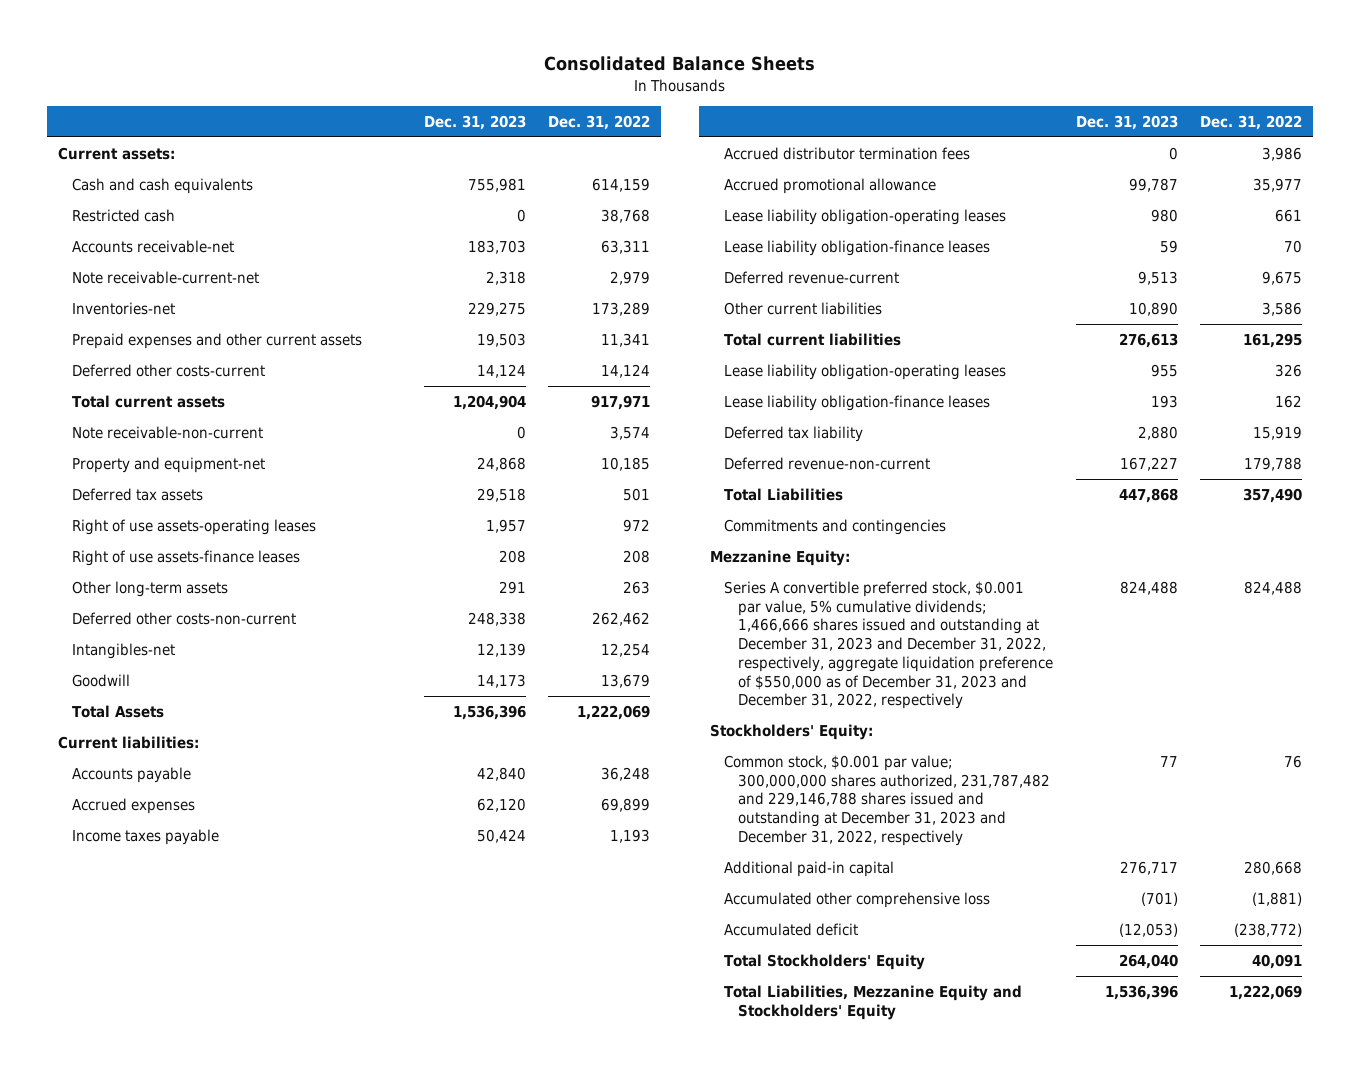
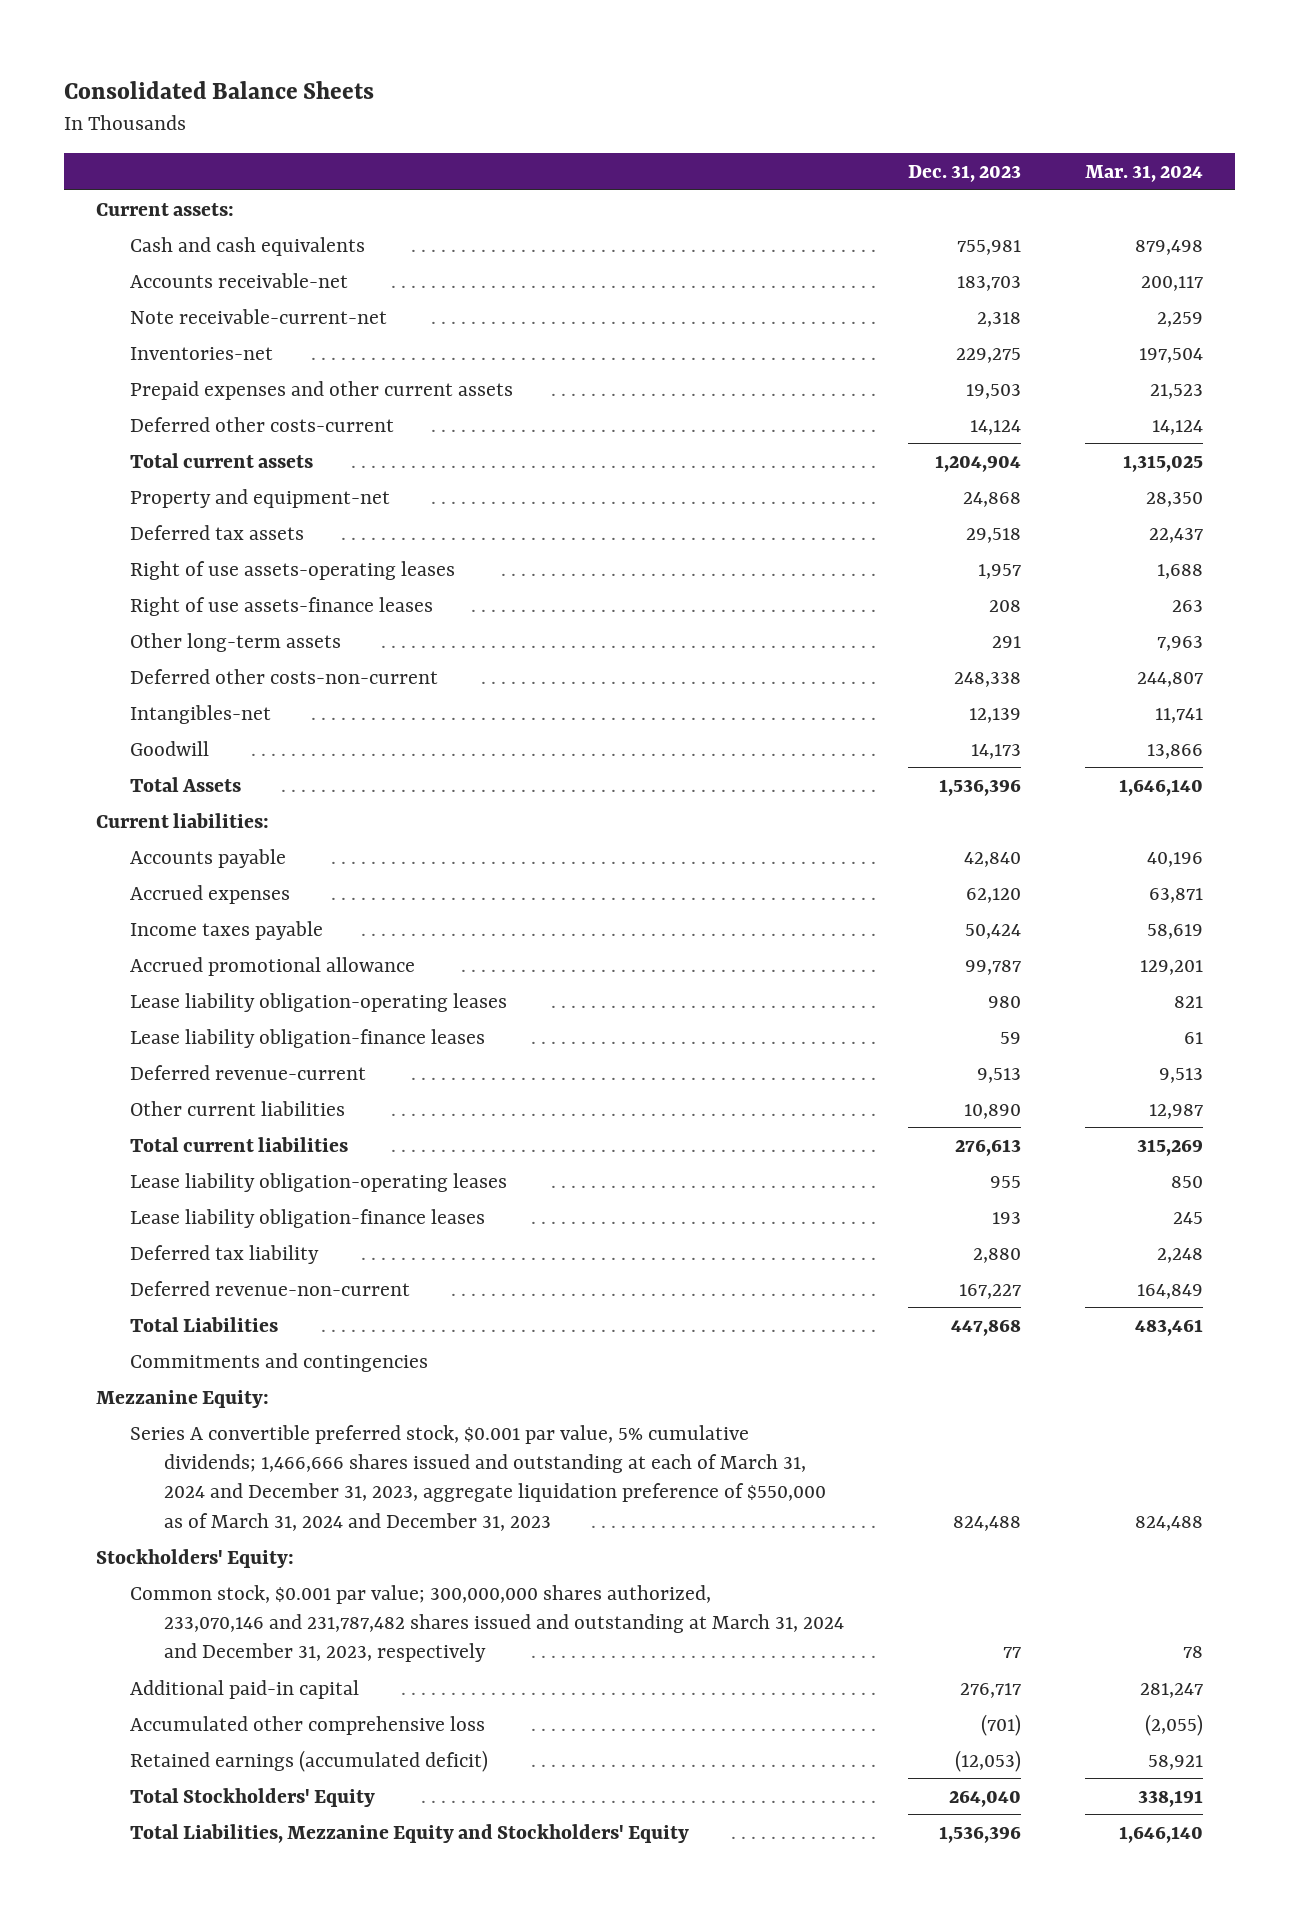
[547,115,650,131] Dec. 31, 2022 -> none
none -> [1084,165,1203,183] Mar. 31, 2024
[72,208,176,222] Restricted cash -> none
[72,425,264,439] Note receivable-non-current -> none
[724,146,971,160] Accrued distributor termination fees -> none
[724,580,1054,710] Series A convertible preferred stock, $0.001 par value, 5% cumulative dividends; 1,466,666 shares issued and outstanding at December 31, 2023 and December 31, 2022, respectively, aggregate liquidation preference of $550,000 as of December 31, 2023 and December 31, 2022, respectively -> [129,1424,827,1531] Series A convertible preferred stock, $0.001 par value, 5% cumulative dividends; 1,466,666 shares issued and outstanding at each of March 31, 2024 and December 31, 2023, aggregate liquidation preference of $550,000 as of March 31, 2024 and December 31, 2023
[724,754,1051,846] Common stock, $0.001 par value; 300,000,000 shares authorized, 231,787,482 and 229,146,788 shares issued and outstanding at December 31, 2023 and December 31, 2022, respectively -> [129,1584,845,1663] Common stock, $0.001 par value; 300,000,000 shares authorized, 233,070,146 and 231,787,482 shares issued and outstanding at March 31, 2024 and December 31, 2023, respectively
[724,922,859,936] Accumulated deficit -> [129,1749,488,1772] Retained earnings (accumulated deficit)

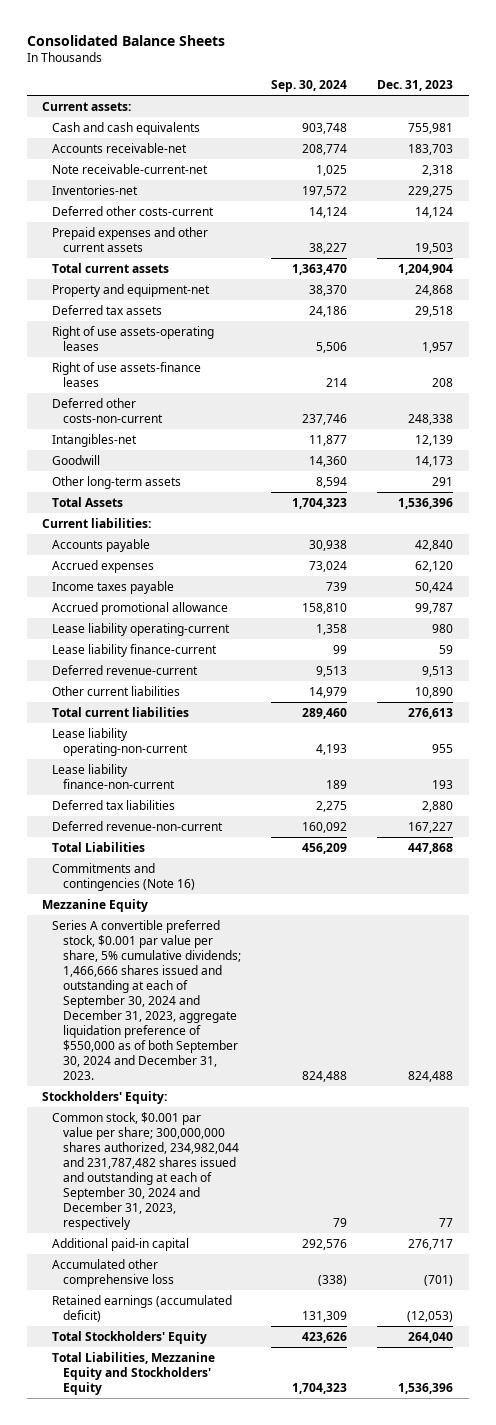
[1084,165,1203,183] Mar. 31, 2024 -> none
none -> [271,80,348,93] Sep. 30, 2024
[129,380,513,400] Prepaid expenses and other current assets -> [52,226,209,252] Prepaid expenses and other current assets
[129,632,341,652] Other long-term assets -> [52,475,182,489] Other long-term assets
[129,992,507,1012] Lease liability obligation-operating leases -> [52,622,231,636] Lease liability operating-current
[129,1028,485,1048] Lease liability obligation-finance leases -> [52,643,218,657] Lease liability finance-current
[129,1172,507,1192] Lease liability obligation-operating leases -> [52,727,188,756] Lease liability operating-non-current
[129,1208,485,1228] Lease liability obligation-finance leases -> [52,763,175,789] Lease liability finance-non-current
[129,1244,319,1264] Deferred tax liability -> [52,799,176,810] Deferred tax liabilities
[129,1352,428,1372] Commitments and contingencies -> [52,862,195,891] Commitments and contingencies (Note 16)
[95,1389,269,1408] Mezzanine Equity: -> [42,898,149,912] Mezzanine Equity
[129,1424,827,1531] Series A convertible preferred stock, $0.001 par value, 5% cumulative dividends; 1,466,666 shares issued and outstanding at each of March 31, 2024 and December 31, 2023, aggregate liquidation preference of $550,000 as of March 31, 2024 and December 31, 2023 -> [52,919,241,1081] Series A convertible preferred stock, $0.001 par value per share, 5% cumulative dividends; 1,466,666 shares issued and outstanding at each of September 30, 2024 and December 31, 2023, aggregate liquidation preference of $550,000 as of both September 30, 2024 and December 31, 2023.
[129,1584,845,1663] Common stock, $0.001 par value; 300,000,000 shares authorized, 233,070,146 and 231,787,482 shares issued and outstanding at March 31, 2024 and December 31, 2023, respectively -> [52,1111,239,1231] Common stock, $0.001 par value per share; 300,000,000 shares authorized, 234,982,044 and 231,787,482 shares issued and outstanding at each of September 30, 2024 and December 31, 2023, respectively

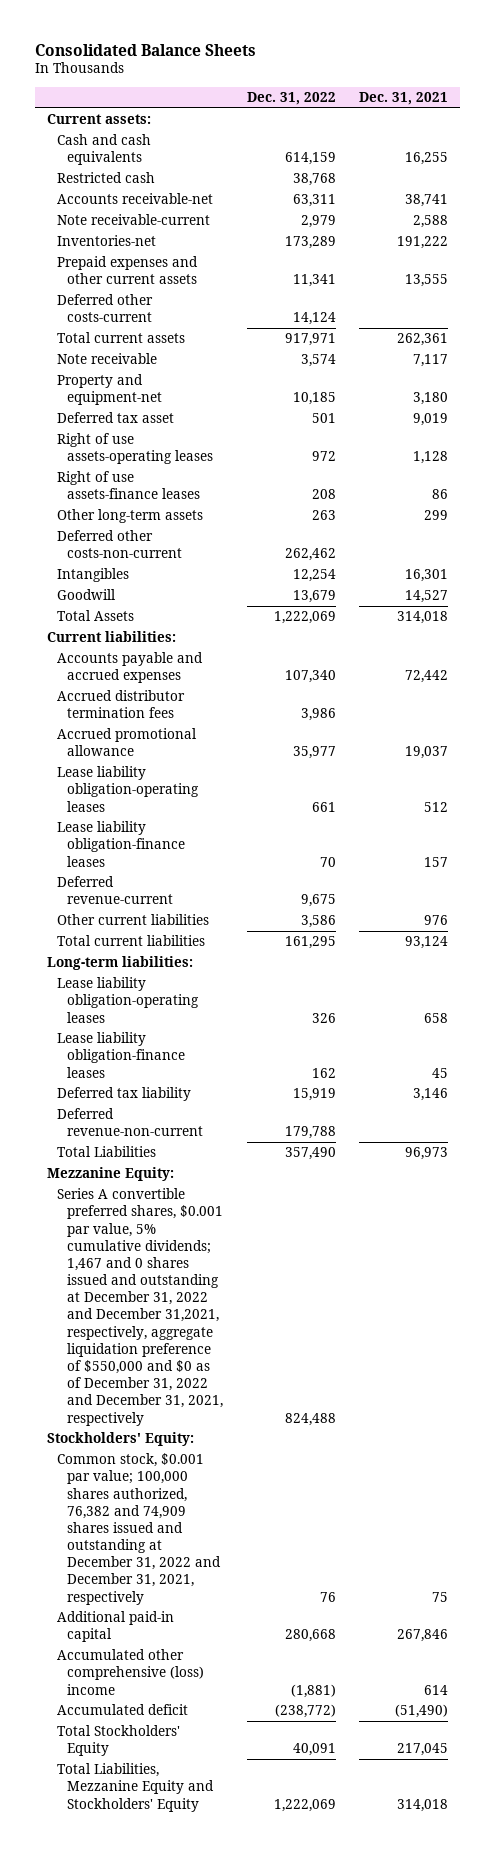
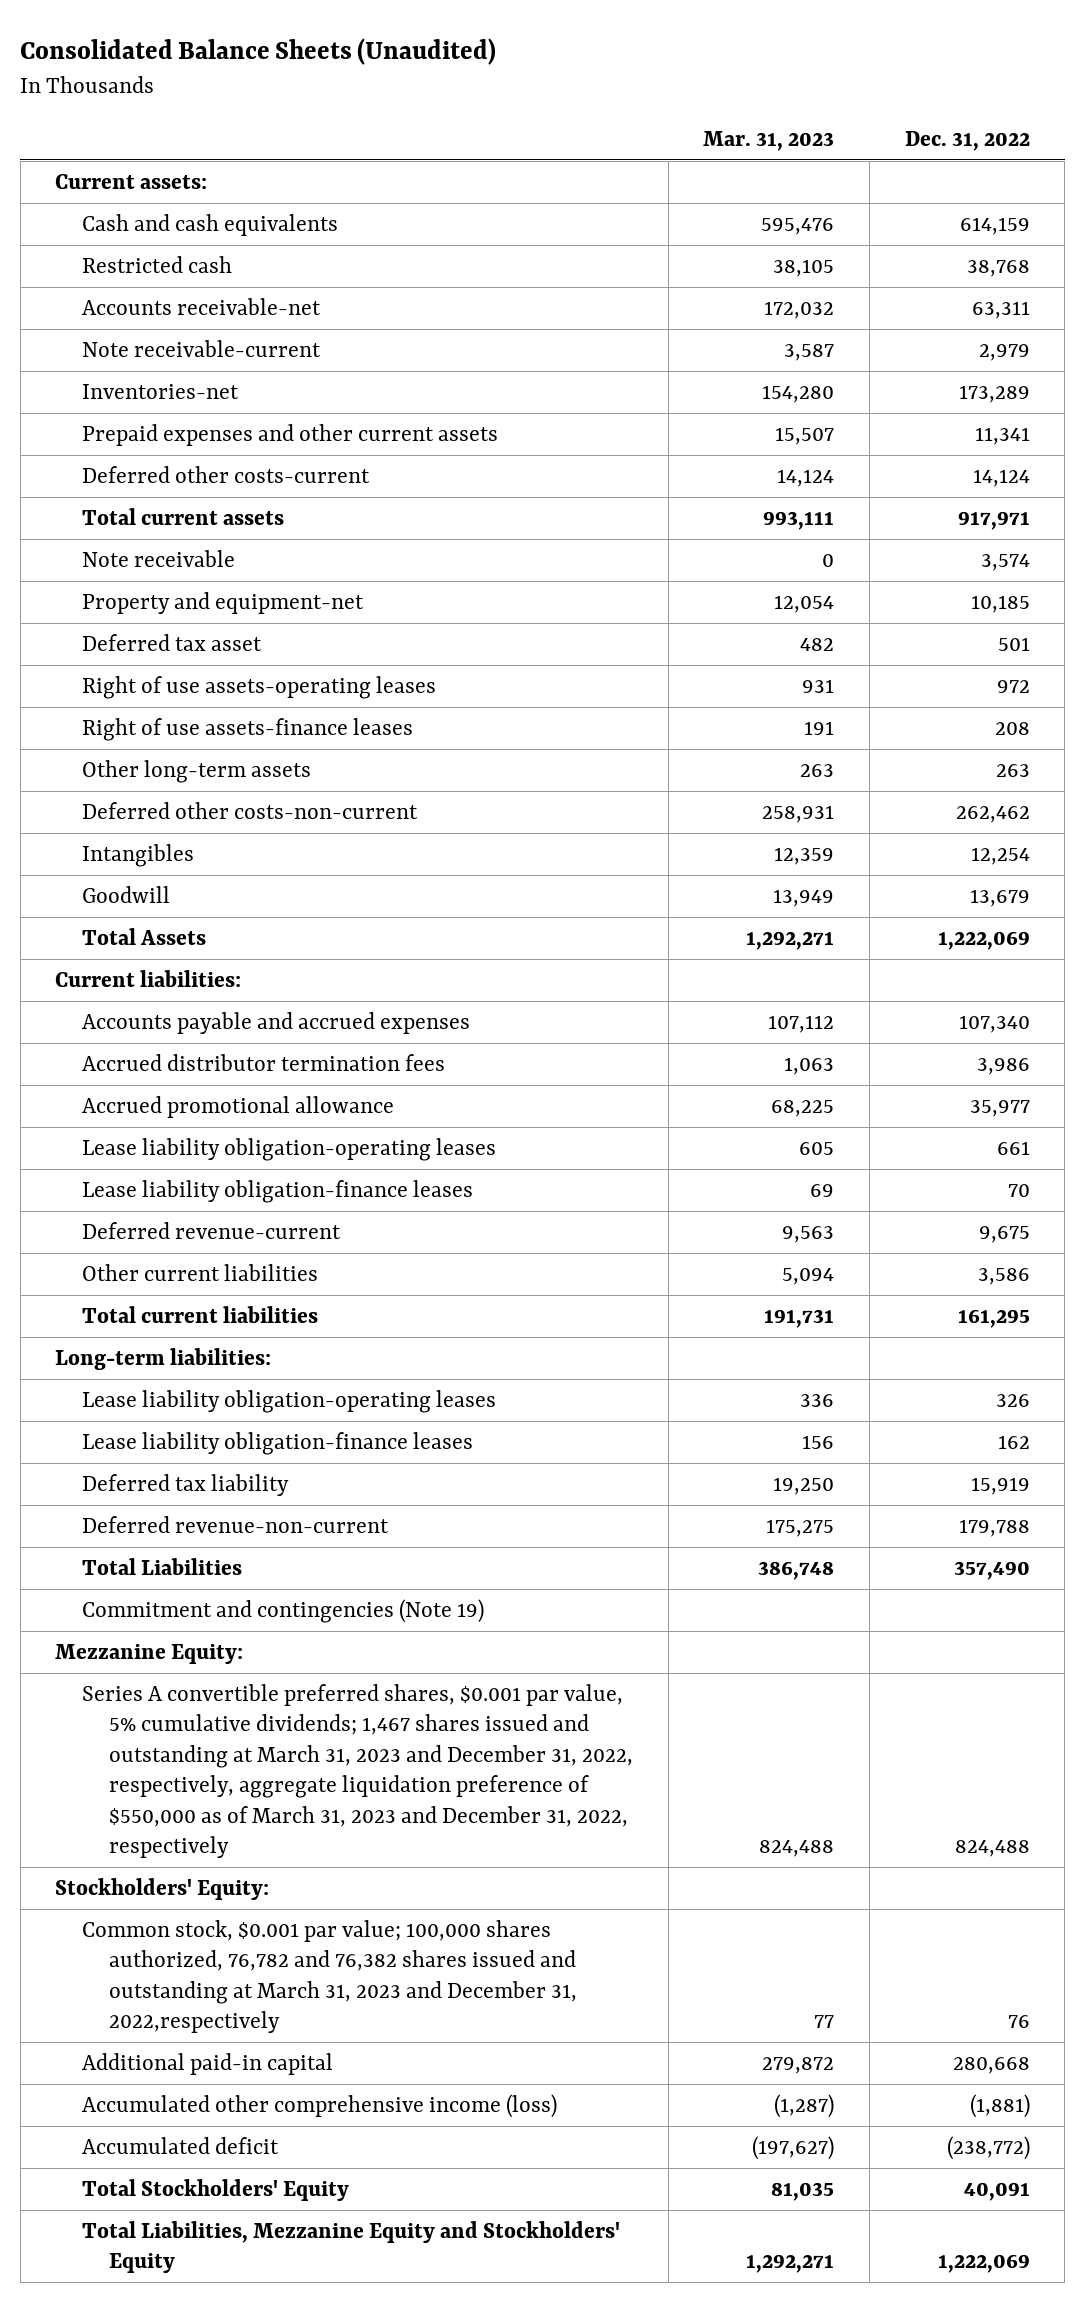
[34,43,256,56] Consolidated Balance Sheets -> [20,38,497,66] Consolidated Balance Sheets (Unaudited)
[359,91,449,105] Dec. 31, 2021 -> none
none -> [703,131,835,152] Mar. 31, 2023
none -> [82,1599,485,1624] Commitment and contingencies (Note 19)
[56,1188,224,1426] Series A convertible preferred shares, $0.001 par value, 5% cumulative dividends; 1,467 and 0 shares issued and outstanding at December 31, 2022 and December 31,2021, respectively, aggregate liquidation preference of $550,000 and $0 as of December 31, 2022 and December 31, 2021, respectively -> [82,1684,633,1858] Series A convertible preferred shares, $0.001 par value, 5% cumulative dividends; 1,467 shares issued and outstanding at March 31, 2023 and December 31, 2022, respectively, aggregate liquidation preference of $550,000 as of March 31, 2023 and December 31, 2022, respectively
[56,1453,222,1605] Common stock, $0.001 par value; 100,000 shares authorized, 76,382 and 74,909 shares issued and outstanding at December 31, 2022 and December 31, 2021, respectively -> [82,1920,577,2034] Common stock, $0.001 par value; 100,000 shares authorized, 76,782 and 76,382 shares issued and outstanding at March 31, 2023 and December 31, 2022,respectively
[56,1649,205,1695] Accumulated other comprehensive (loss) income -> [82,2094,558,2119] Accumulated other comprehensive income (loss)

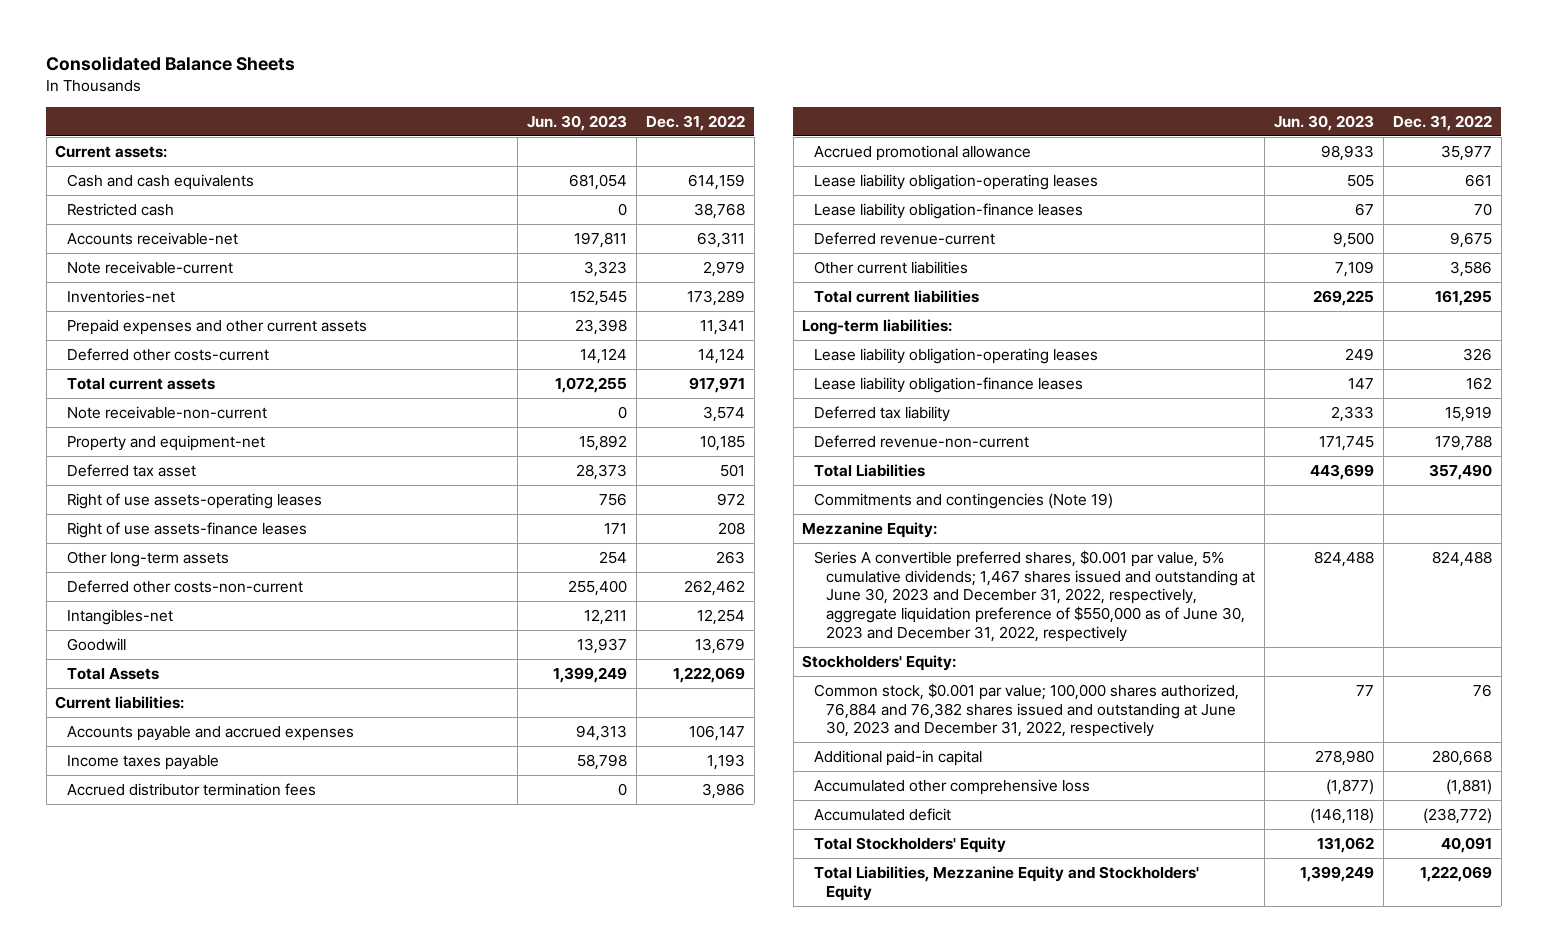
[20,38,497,66] Consolidated Balance Sheets (Unaudited) -> [46,56,296,72] Consolidated Balance Sheets
[703,131,835,152] Mar. 31, 2023 -> none
none -> [526,114,627,131] Jun. 30, 2023
[82,550,236,568] Note receivable -> [67,406,268,420] Note receivable-non-current
[82,844,195,868] Intangibles -> [67,609,174,626] Intangibles-net
[958,1015,1030,1034] 107,340 -> [688,725,745,742] 106,147
none -> [67,755,220,771] Income taxes payable
[82,1599,485,1624] Commitment and contingencies (Note 19) -> [814,493,1114,510] Commitments and contingencies (Note 19)
[82,1684,633,1858] Series A convertible preferred shares, $0.001 par value, 5% cumulative dividends; 1,467 shares issued and outstanding at March 31, 2023 and December 31, 2022, respectively, aggregate liquidation preference of $550,000 as of March 31, 2023 and December 31, 2022, respectively -> [814,550,1256,642] Series A convertible preferred shares, $0.001 par value, 5% cumulative dividends; 1,467 shares issued and outstanding at June 30, 2023 and December 31, 2022, respectively, aggregate liquidation preference of $550,000 as of June 30, 2023 and December 31, 2022, respectively
[82,1920,577,2034] Common stock, $0.001 par value; 100,000 shares authorized, 76,782 and 76,382 shares issued and outstanding at March 31, 2023 and December 31, 2022,respectively -> [814,683,1240,738] Common stock, $0.001 par value; 100,000 shares authorized, 76,884 and 76,382 shares issued and outstanding at June 30, 2023 and December 31, 2022, respectively
[82,2094,558,2119] Accumulated other comprehensive income (loss) -> [814,779,1091,796] Accumulated other comprehensive loss

